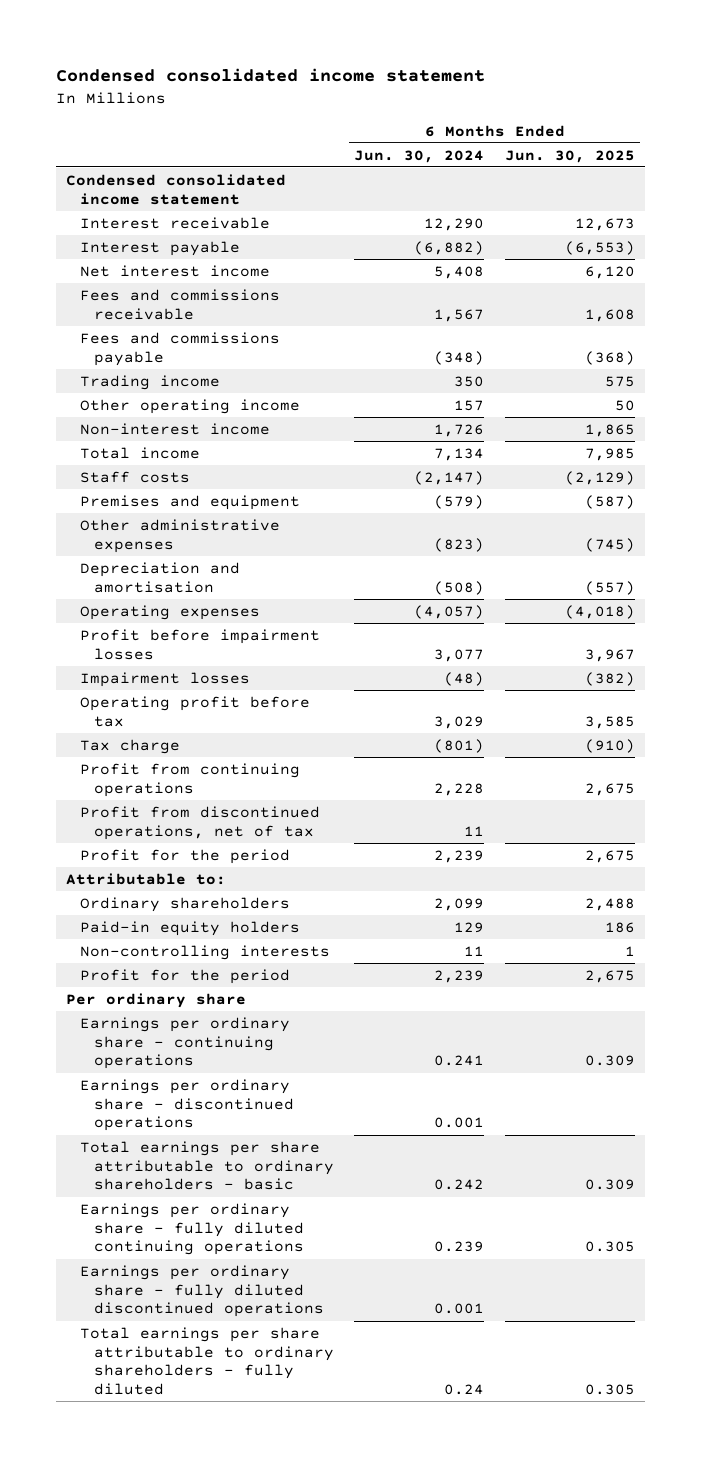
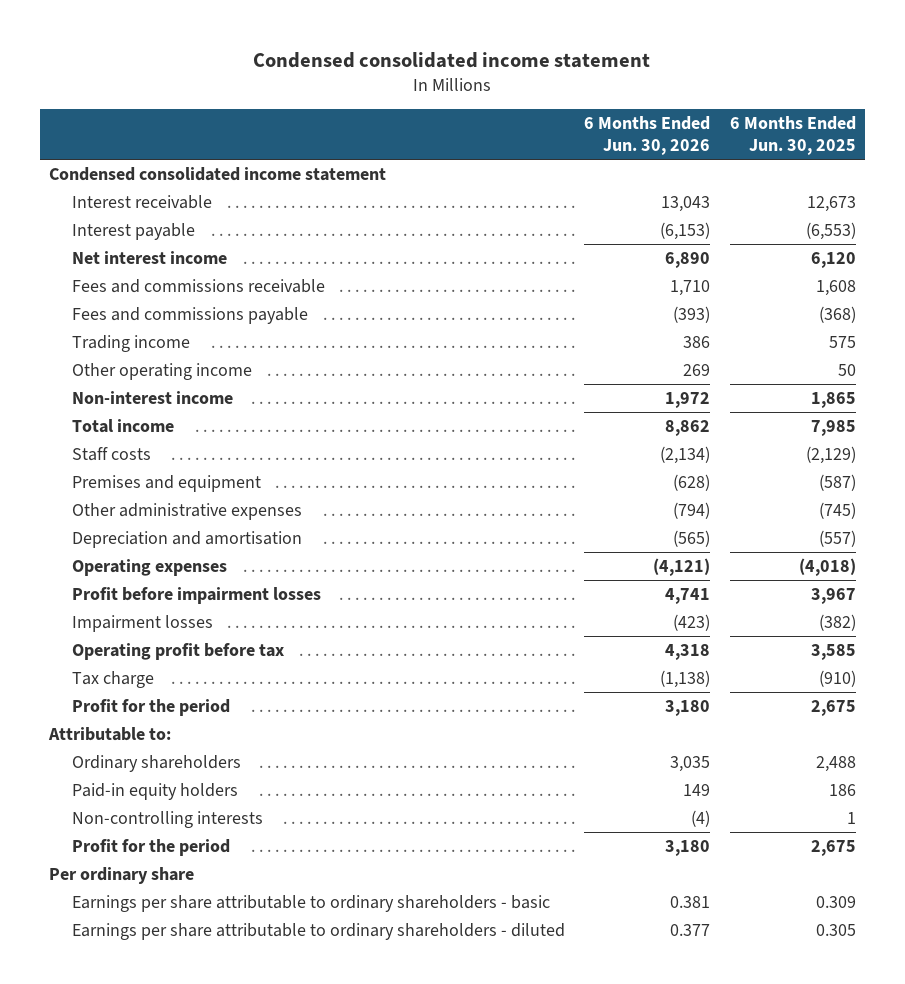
[354,149,485,163] Jun. 30, 2024 -> none
none -> [584,115,711,156] 6 Months Ended Jun. 30, 2026
[79,762,300,797] Profit from continuing operations -> none
[79,805,320,840] Profit from discontinued operations, net of tax -> none
[79,1016,290,1070] Earnings per ordinary share - continuing operations -> none
[79,1078,294,1132] Earnings per ordinary share - discontinued operations -> none
[79,1202,304,1256] Earnings per ordinary share - fully diluted continuing operations -> none
[79,1264,324,1318] Earnings per ordinary share - fully diluted discontinued operations -> none
[79,1140,334,1191] Total earnings per share attributable to ordinary shareholders - basic -> [71,894,550,912] Earnings per share attributable to ordinary shareholders - basic
[79,1326,334,1396] Total earnings per share attributable to ordinary shareholders - fully diluted -> [71,922,565,940] Earnings per share attributable to ordinary shareholders - diluted

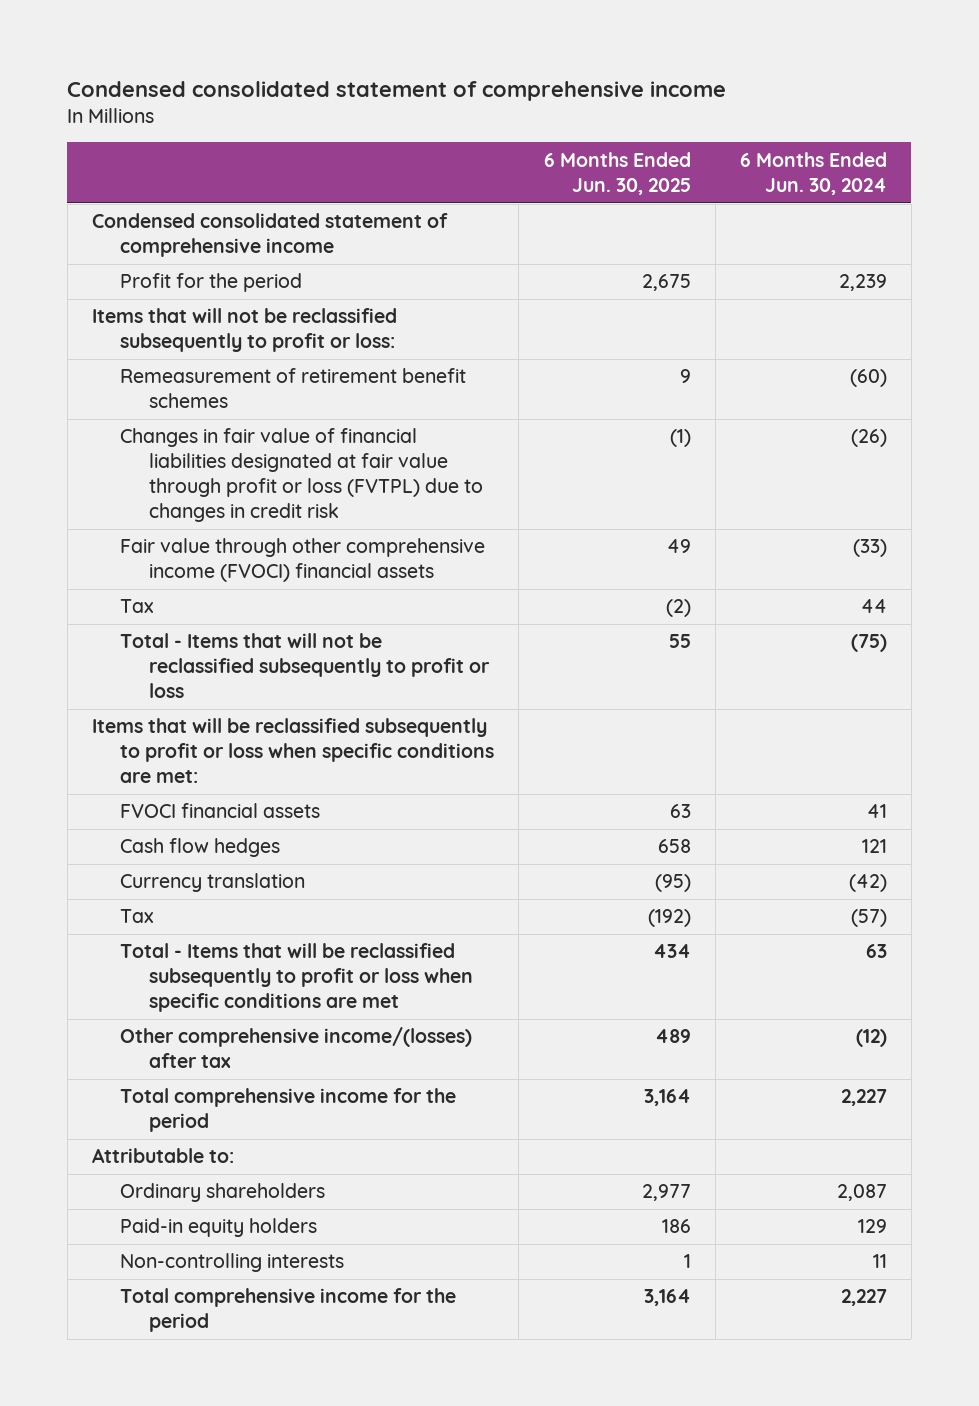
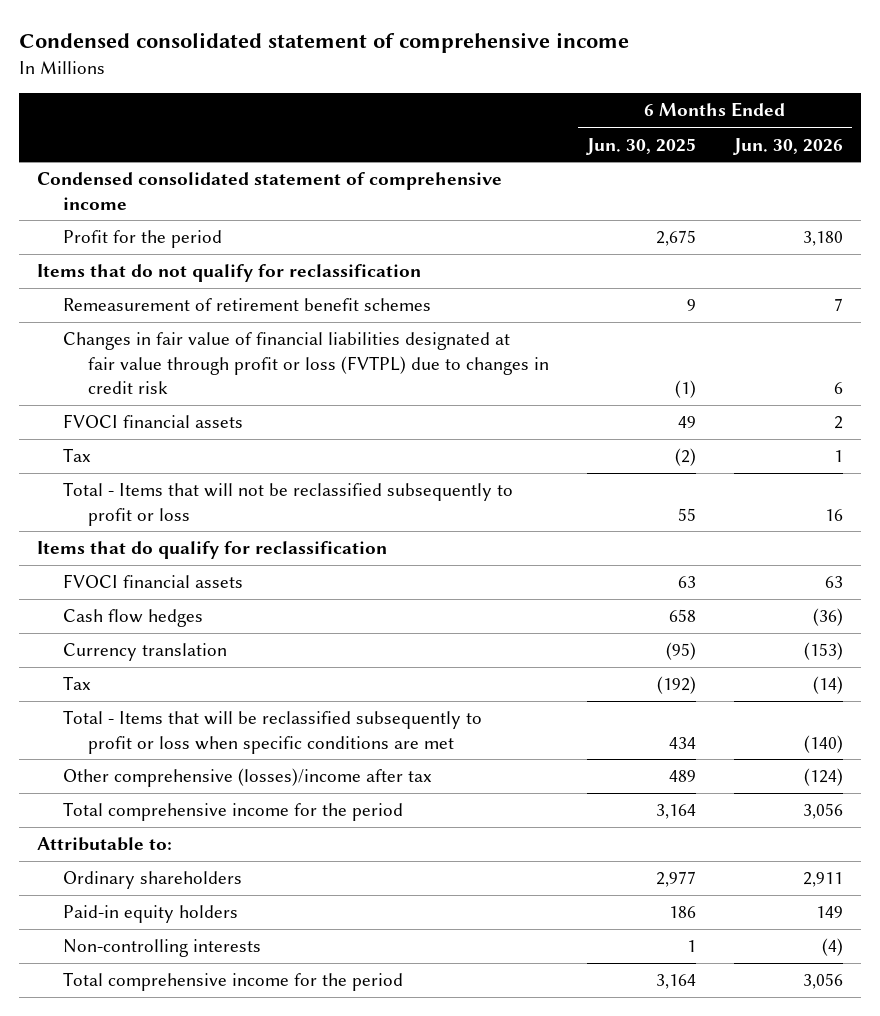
[739,151,887,195] 6 Months Ended Jun. 30, 2024 -> none
none -> [732,137,843,155] Jun. 30, 2026
[91,308,397,353] Items that will not be reclassified subsequently to profit or loss: -> [37,264,422,283] Items that do not qualify for reclassification
[120,538,486,583] Fair value through other comprehensive income (FVOCI) financial assets -> [62,414,243,429] FVOCI financial assets
[91,718,495,784] Items that will be reclassified subsequently to profit or loss when specific conditions are met: -> [37,541,388,560] Items that do qualify for reclassification
[120,1027,473,1069] Other comprehensive income/(losses) after tax -> [62,768,432,788] Other comprehensive (losses)/income after tax

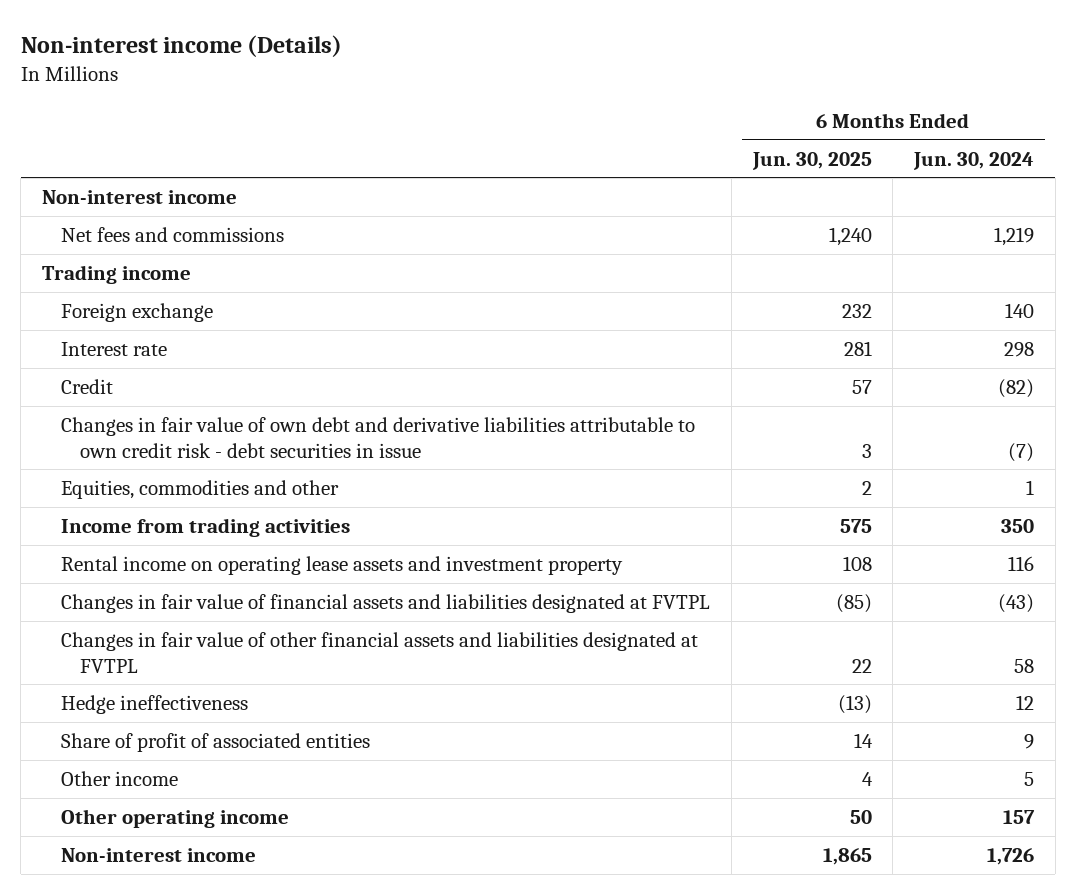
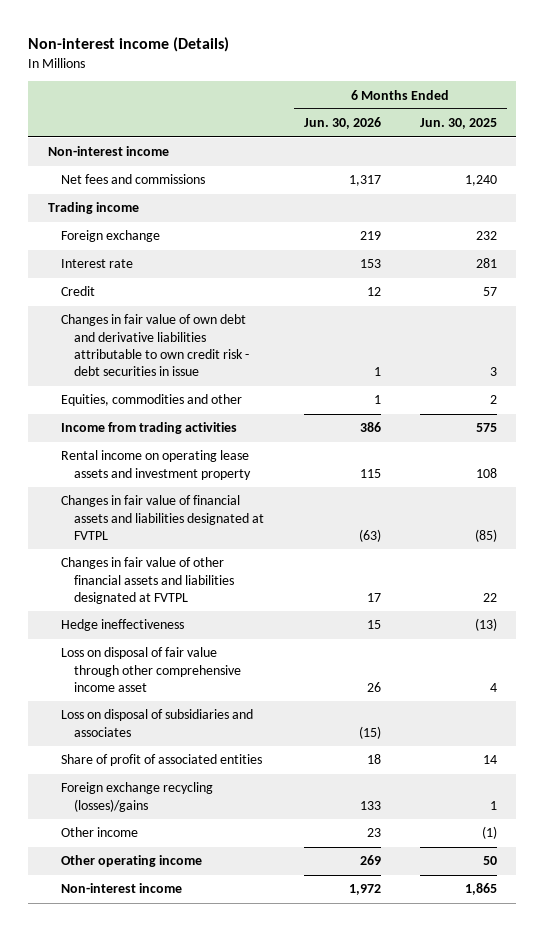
[913,151,1035,170] Jun. 30, 2024 -> none
none -> [303,117,381,130] Jun. 30, 2026
none -> [61,647,242,692] Loss on disposal of fair value through other comprehensive income asset
none -> [61,709,254,737] Loss on disposal of subsidiaries and associates
none -> [61,782,214,812] Foreign exchange recycling (losses)/gains
[861,771,873,786] 4 -> [481,826,497,840] (1)

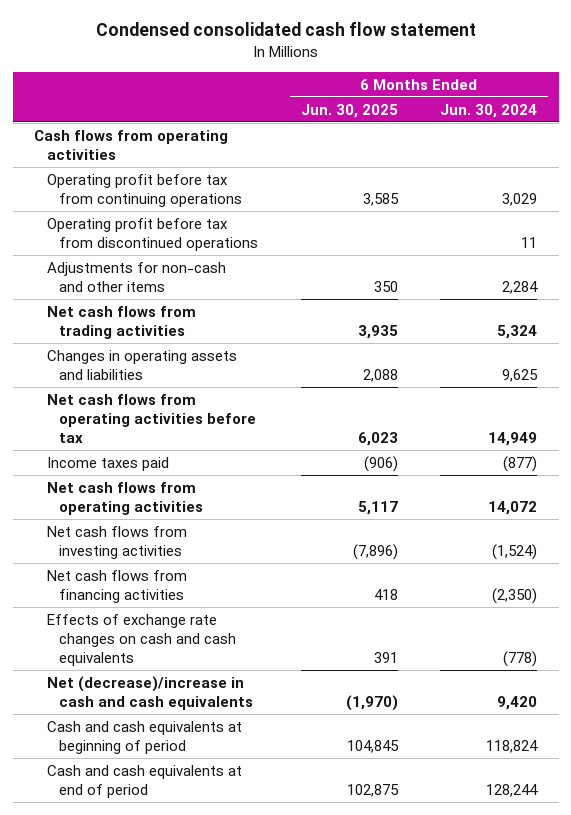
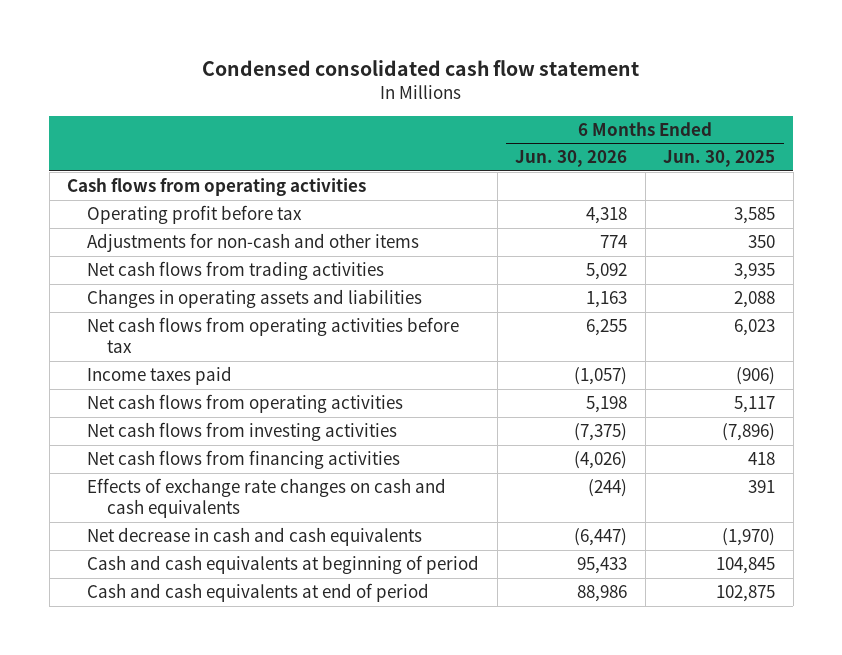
[440,103,538,118] Jun. 30, 2024 -> none
none -> [515,150,628,168] Jun. 30, 2026
[46,217,259,251] Operating profit before tax from discontinued operations -> none
[46,173,243,207] Operating profit before tax from continuing operations -> [87,205,303,225] Operating profit before tax
[46,675,254,710] Net (decrease)/increase in cash and cash equivalents -> [87,527,423,547] Net decrease in cash and cash equivalents

